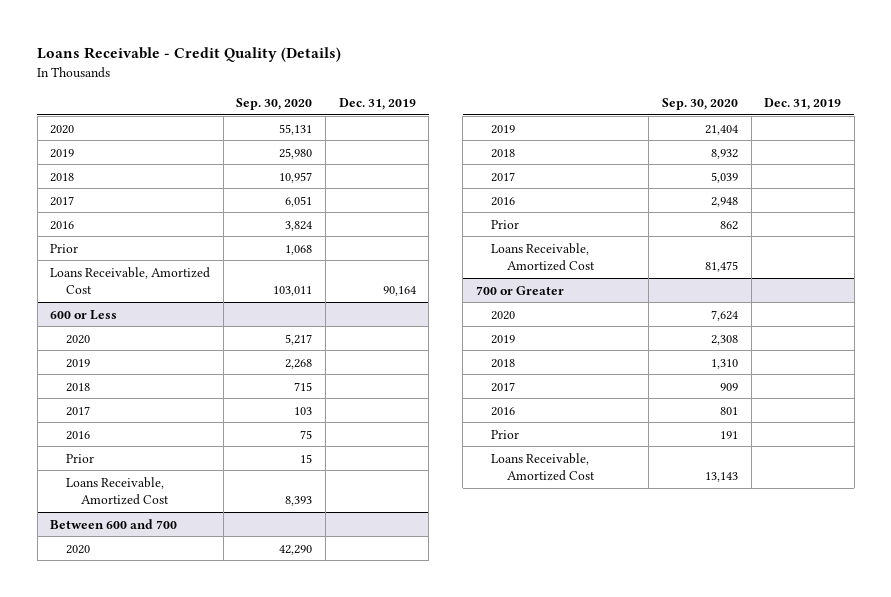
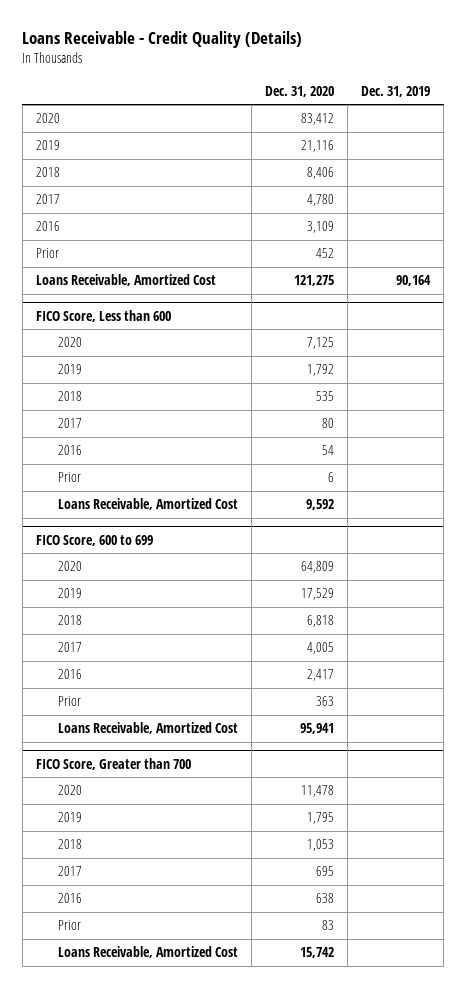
[236,97,313,110] Sep. 30, 2020 -> none
none -> [264,85,334,97] Dec. 31, 2020
[50,309,118,320] 600 or Less -> none
[65,334,90,344] 2020 -> none
[65,358,90,368] 2019 -> none
[65,382,90,392] 2018 -> none
[65,405,90,416] 2017 -> none
[65,430,90,440] 2016 -> none
[65,453,94,463] Prior -> none
[65,476,170,506] Loans Receivable, Amortized Cost -> none
none -> [35,310,171,323] FICO Score, Less than 600
none -> [57,337,82,348] 2020
none -> [57,364,82,375] 2019
none -> [57,391,82,402] 2018
none -> [57,418,82,429] 2017
none -> [57,445,82,456] 2016
none -> [57,472,81,483] Prior
none -> [57,498,238,511] Loans Receivable, Amortized Cost
[50,518,178,529] Between 600 and 700 -> [35,535,153,547] FICO Score, 600 to 699
[475,285,564,295] 700 or Greater -> [35,758,191,771] FICO Score, Greater than 700

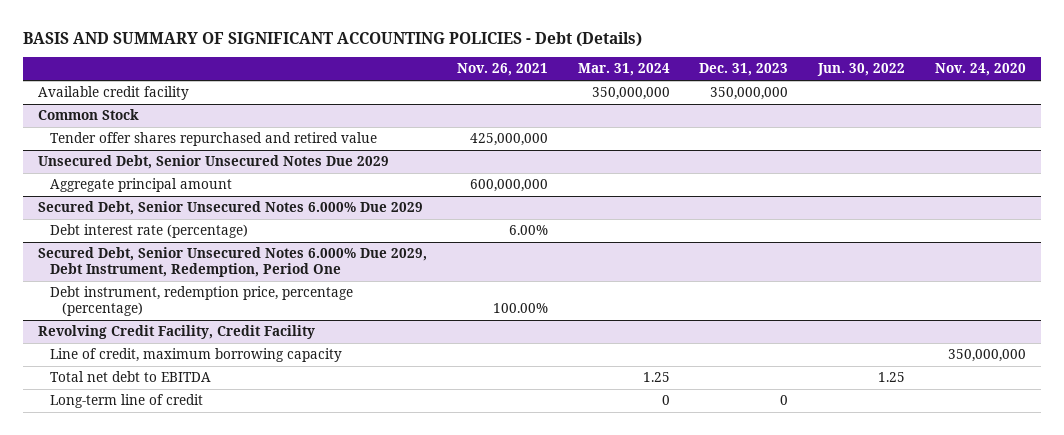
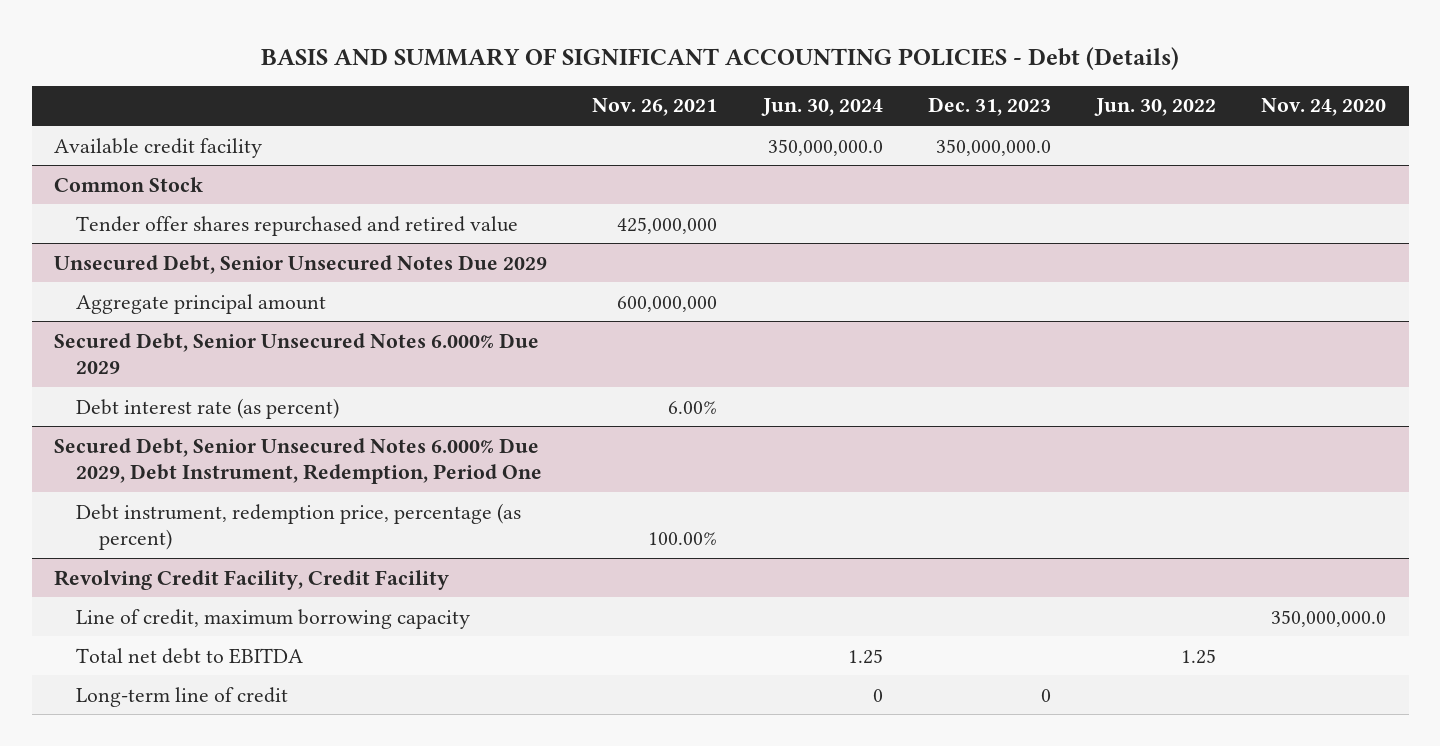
[577,63,670,77] Mar. 31, 2024 -> none
none -> [760,98,883,117] Jun. 30, 2024
[710,87,789,101] 350,000,000 -> [935,138,1051,156] 350,000,000.0
[49,224,248,239] Debt interest rate (percentage) -> [76,397,340,419] Debt interest rate (as percent)
[49,286,353,316] Debt instrument, redemption price, percentage (percentage) -> [76,502,522,550] Debt instrument, redemption price, percentage (as percent)
[948,349,1027,363] 350,000,000 -> [1271,609,1387,627] 350,000,000.0

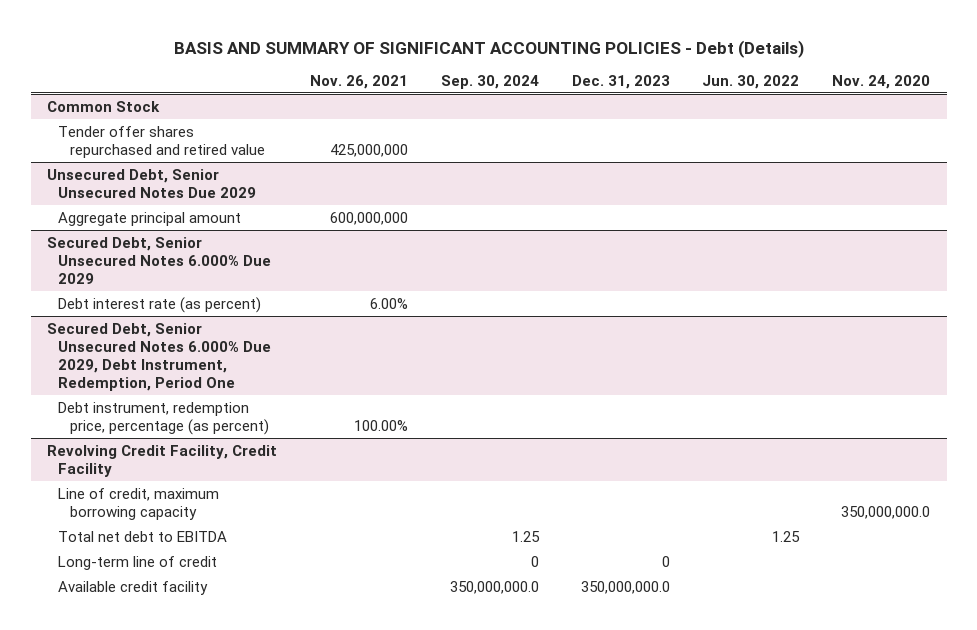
[760,98,883,117] Jun. 30, 2024 -> none
none -> [440,74,539,89] Sep. 30, 2024
[54,137,263,158] Available credit facility -> none
none -> [58,580,209,595] Available credit facility

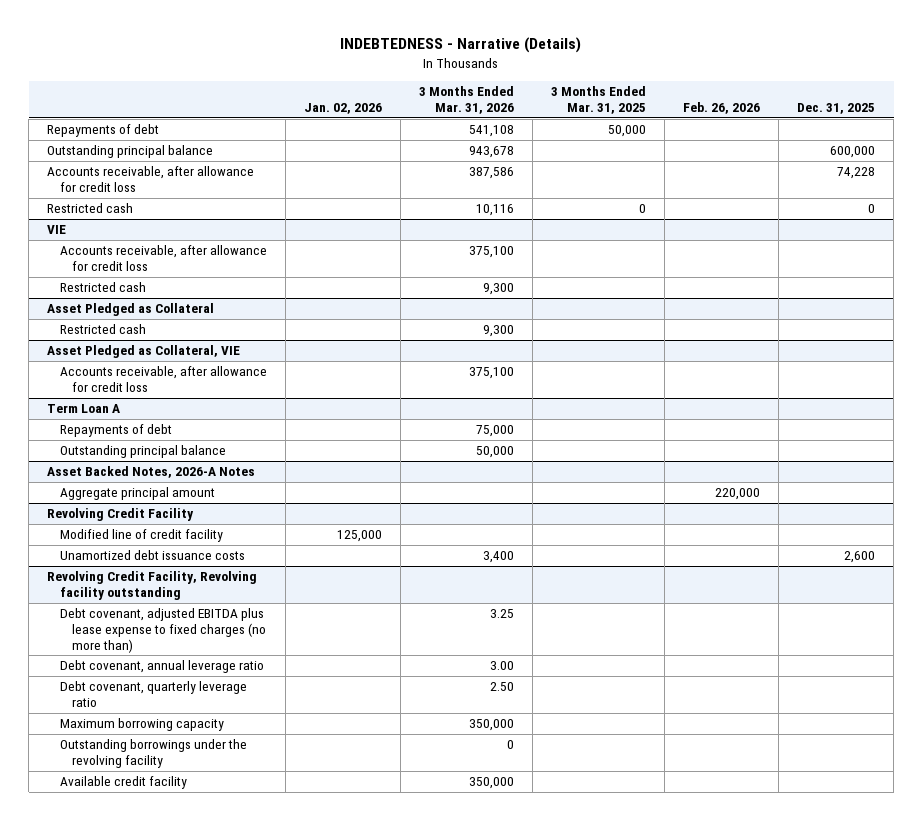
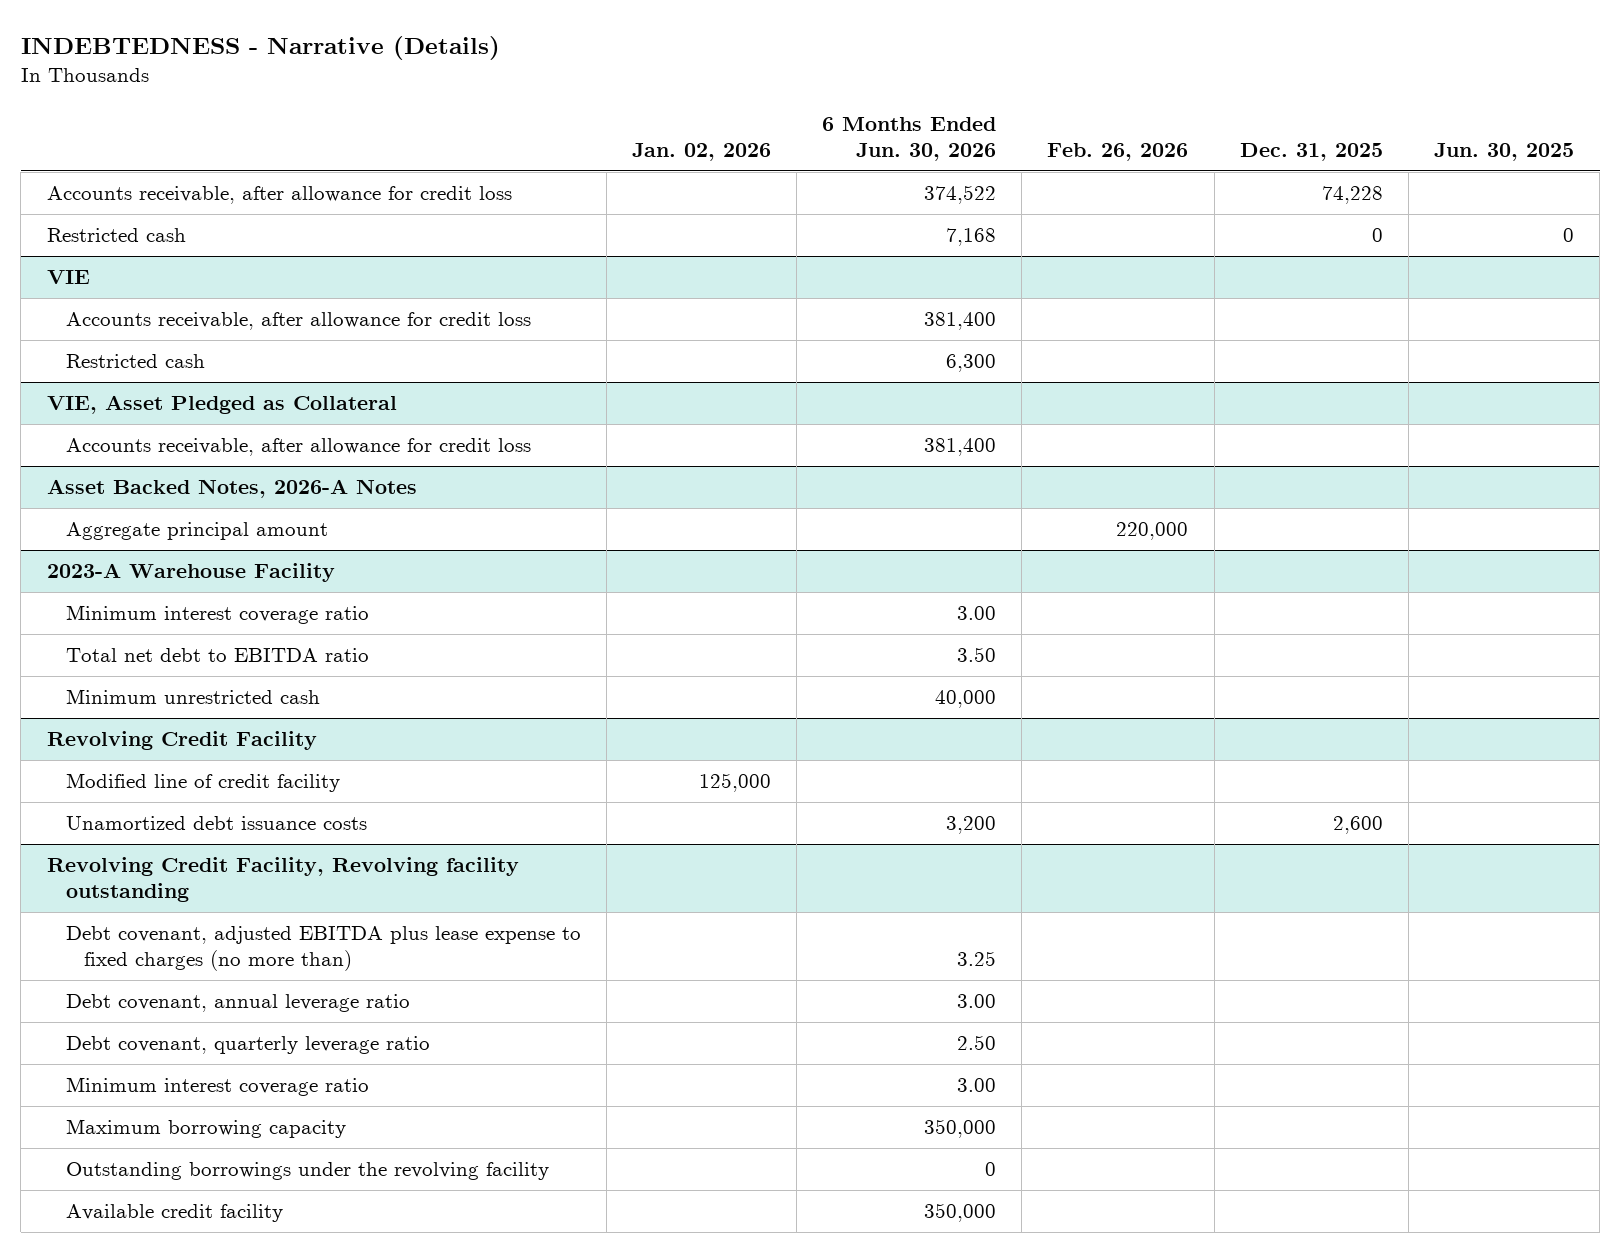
[418,86,514,114] 3 Months Ended Mar. 31, 2026 -> none
[550,86,646,114] 3 Months Ended Mar. 31, 2025 -> none
none -> [822,117,997,162] 6 Months Ended Jun. 30, 2026
none -> [1433,143,1574,162] Jun. 30, 2025
[47,124,160,138] Repayments of debt -> none
[47,145,214,159] Outstanding principal balance -> none
[47,303,215,317] Asset Pledged as Collateral -> none
[59,324,146,335] Restricted cash -> none
[47,345,241,359] Asset Pledged as Collateral, VIE -> [46,395,397,415] VIE, Asset Pledged as Collateral
[47,404,121,414] Term Loan A -> none
[59,424,172,438] Repayments of debt -> none
[59,445,226,459] Outstanding principal balance -> none
none -> [46,563,335,583] 2023-A Warehouse Facility
none -> [65,605,369,625] Minimum interest coverage ratio
none -> [65,648,369,663] Total net debt to EBITDA ratio
none -> [65,689,320,705] Minimum unrestricted cash
none -> [65,1077,369,1097] Minimum interest coverage ratio

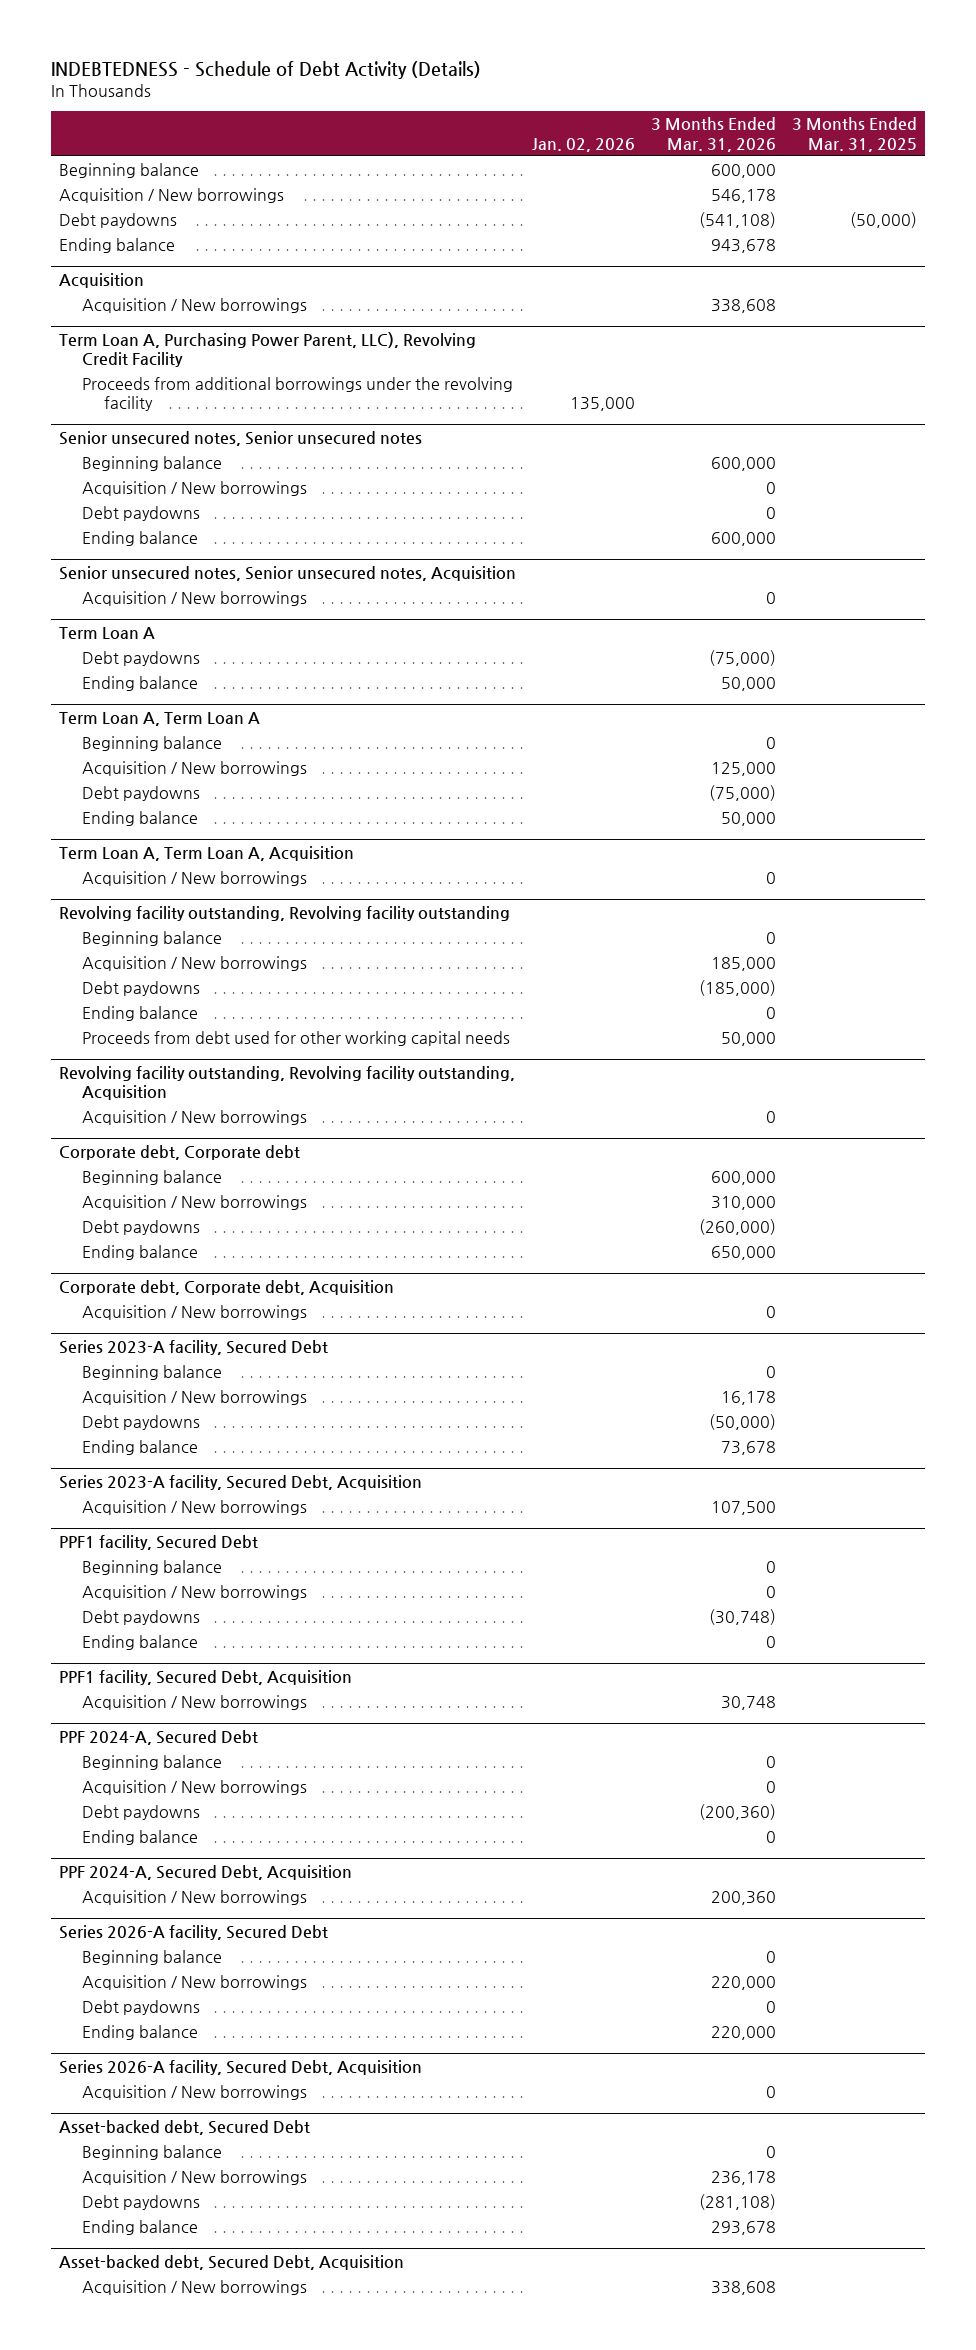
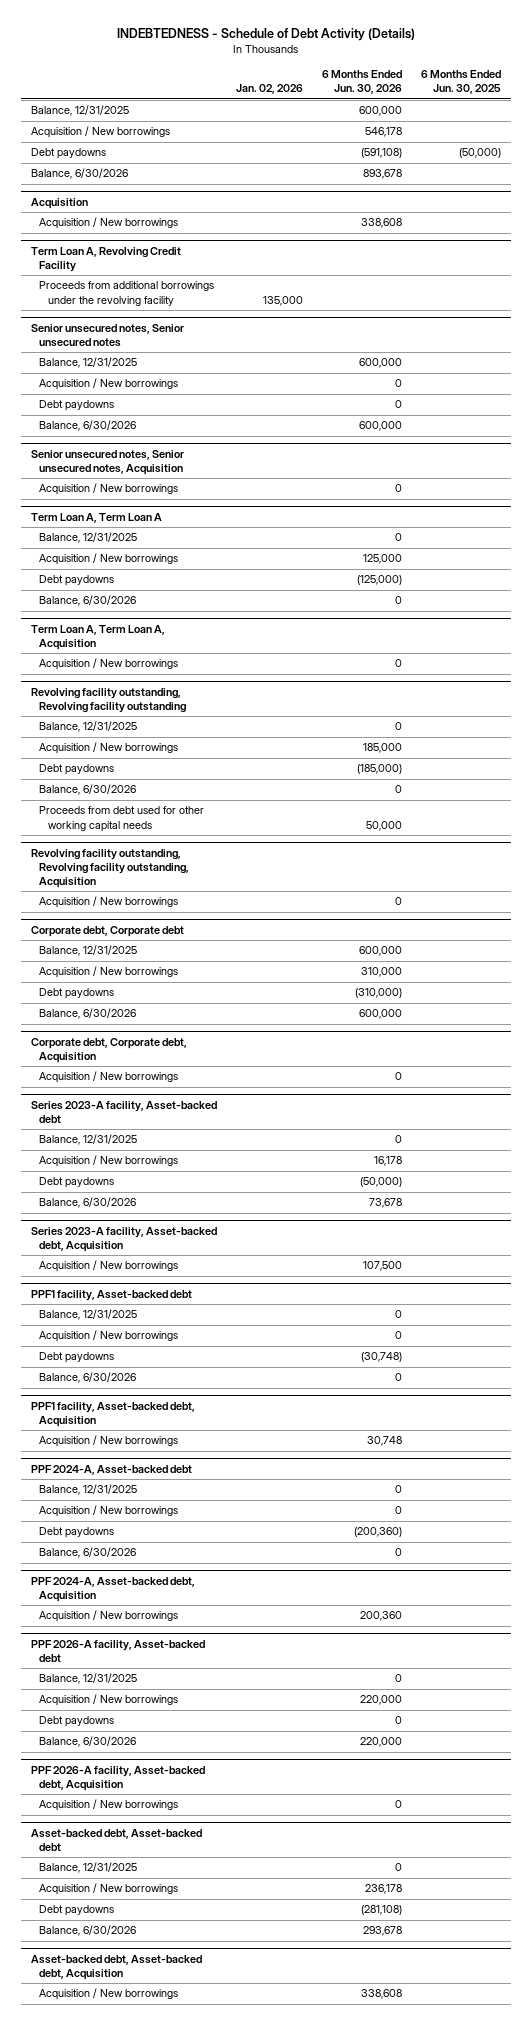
[651,117,777,152] 3 Months Ended Mar. 31, 2026 -> none
[791,117,917,152] 3 Months Ended Mar. 31, 2025 -> none
none -> [322,70,403,95] 6 Months Ended Jun. 30, 2026
none -> [421,70,502,95] 6 Months Ended Jun. 30, 2025
[59,162,200,178] Beginning balance -> [30,105,129,117] Balance, 12/31/2025
[59,237,176,253] Ending balance -> [30,168,128,180] Balance, 6/30/2026
[59,331,477,368] Term Loan A, Purchasing Power Parent, LLC), Revolving Credit Facility -> [30,246,181,272] Term Loan A, Revolving Credit Facility
[81,455,222,471] Beginning balance -> [39,357,138,369] Balance, 12/31/2025
[81,530,198,546] Ending balance -> [39,420,137,432] Balance, 6/30/2026
[59,626,156,639] Term Loan A -> none
[81,650,200,666] Debt paydowns -> none
[81,675,198,691] Ending balance -> none
[81,735,222,751] Beginning balance -> [39,532,138,544] Balance, 12/31/2025
[81,810,198,826] Ending balance -> [39,595,137,607] Balance, 6/30/2026
[81,930,222,946] Beginning balance -> [39,721,138,733] Balance, 12/31/2025
[81,1005,198,1021] Ending balance -> [39,784,137,796] Balance, 6/30/2026
[81,1169,222,1185] Beginning balance -> [39,945,138,957] Balance, 12/31/2025
[81,1244,198,1260] Ending balance -> [39,1008,137,1020] Balance, 6/30/2026
[59,1339,329,1355] Series 2023-A facility, Secured Debt -> [30,1100,217,1123] Series 2023-A facility, Asset-backed debt
[81,1364,222,1380] Beginning balance -> [39,1134,138,1146] Balance, 12/31/2025
[81,1439,198,1455] Ending balance -> [39,1197,137,1209] Balance, 6/30/2026
[59,1474,423,1490] Series 2023-A facility, Secured Debt, Acquisition -> [30,1226,217,1252] Series 2023-A facility, Asset-backed debt, Acquisition
[59,1534,259,1550] PPF1 facility, Secured Debt -> [30,1289,192,1301] PPF1 facility, Asset-backed debt
[81,1559,222,1575] Beginning balance -> [39,1309,138,1321] Balance, 12/31/2025
[81,1634,198,1650] Ending balance -> [39,1372,137,1384] Balance, 6/30/2026
[59,1669,353,1685] PPF1 facility, Secured Debt, Acquisition -> [30,1401,195,1427] PPF1 facility, Asset-backed debt, Acquisition
[59,1729,259,1745] PPF 2024-A, Secured Debt -> [30,1464,192,1475] PPF 2024-A, Asset-backed debt
[81,1754,222,1770] Beginning balance -> [39,1484,138,1496] Balance, 12/31/2025
[81,1829,198,1845] Ending balance -> [39,1547,137,1559] Balance, 6/30/2026
[59,1864,353,1880] PPF 2024-A, Secured Debt, Acquisition -> [30,1576,195,1602] PPF 2024-A, Asset-backed debt, Acquisition
[59,1924,329,1940] Series 2026-A facility, Secured Debt -> none
[81,1949,222,1965] Beginning balance -> none
[81,1974,307,1990] Acquisition / New borrowings -> none
[81,1999,200,2015] Debt paydowns -> none
[81,2024,198,2040] Ending balance -> none
none -> [30,1639,205,1662] PPF 2026-A facility, Asset-backed debt
none -> [39,1673,138,1685] Balance, 12/31/2025
none -> [39,1694,179,1707] Acquisition / New borrowings
none -> [39,1716,115,1728] Debt paydowns
none -> [39,1736,137,1748] Balance, 6/30/2026
[59,2059,423,2075] Series 2026-A facility, Secured Debt, Acquisition -> [30,1765,205,1791] PPF 2026-A facility, Asset-backed debt, Acquisition
[59,2119,311,2135] Asset-backed debt, Secured Debt -> [30,1828,202,1851] Asset-backed debt, Asset-backed debt
[81,2144,222,2160] Beginning balance -> [39,1862,138,1874] Balance, 12/31/2025
[81,2219,198,2235] Ending balance -> [39,1925,137,1937] Balance, 6/30/2026
[59,2254,405,2270] Asset-backed debt, Secured Debt, Acquisition -> [30,1954,202,1980] Asset-backed debt, Asset-backed debt, Acquisition

